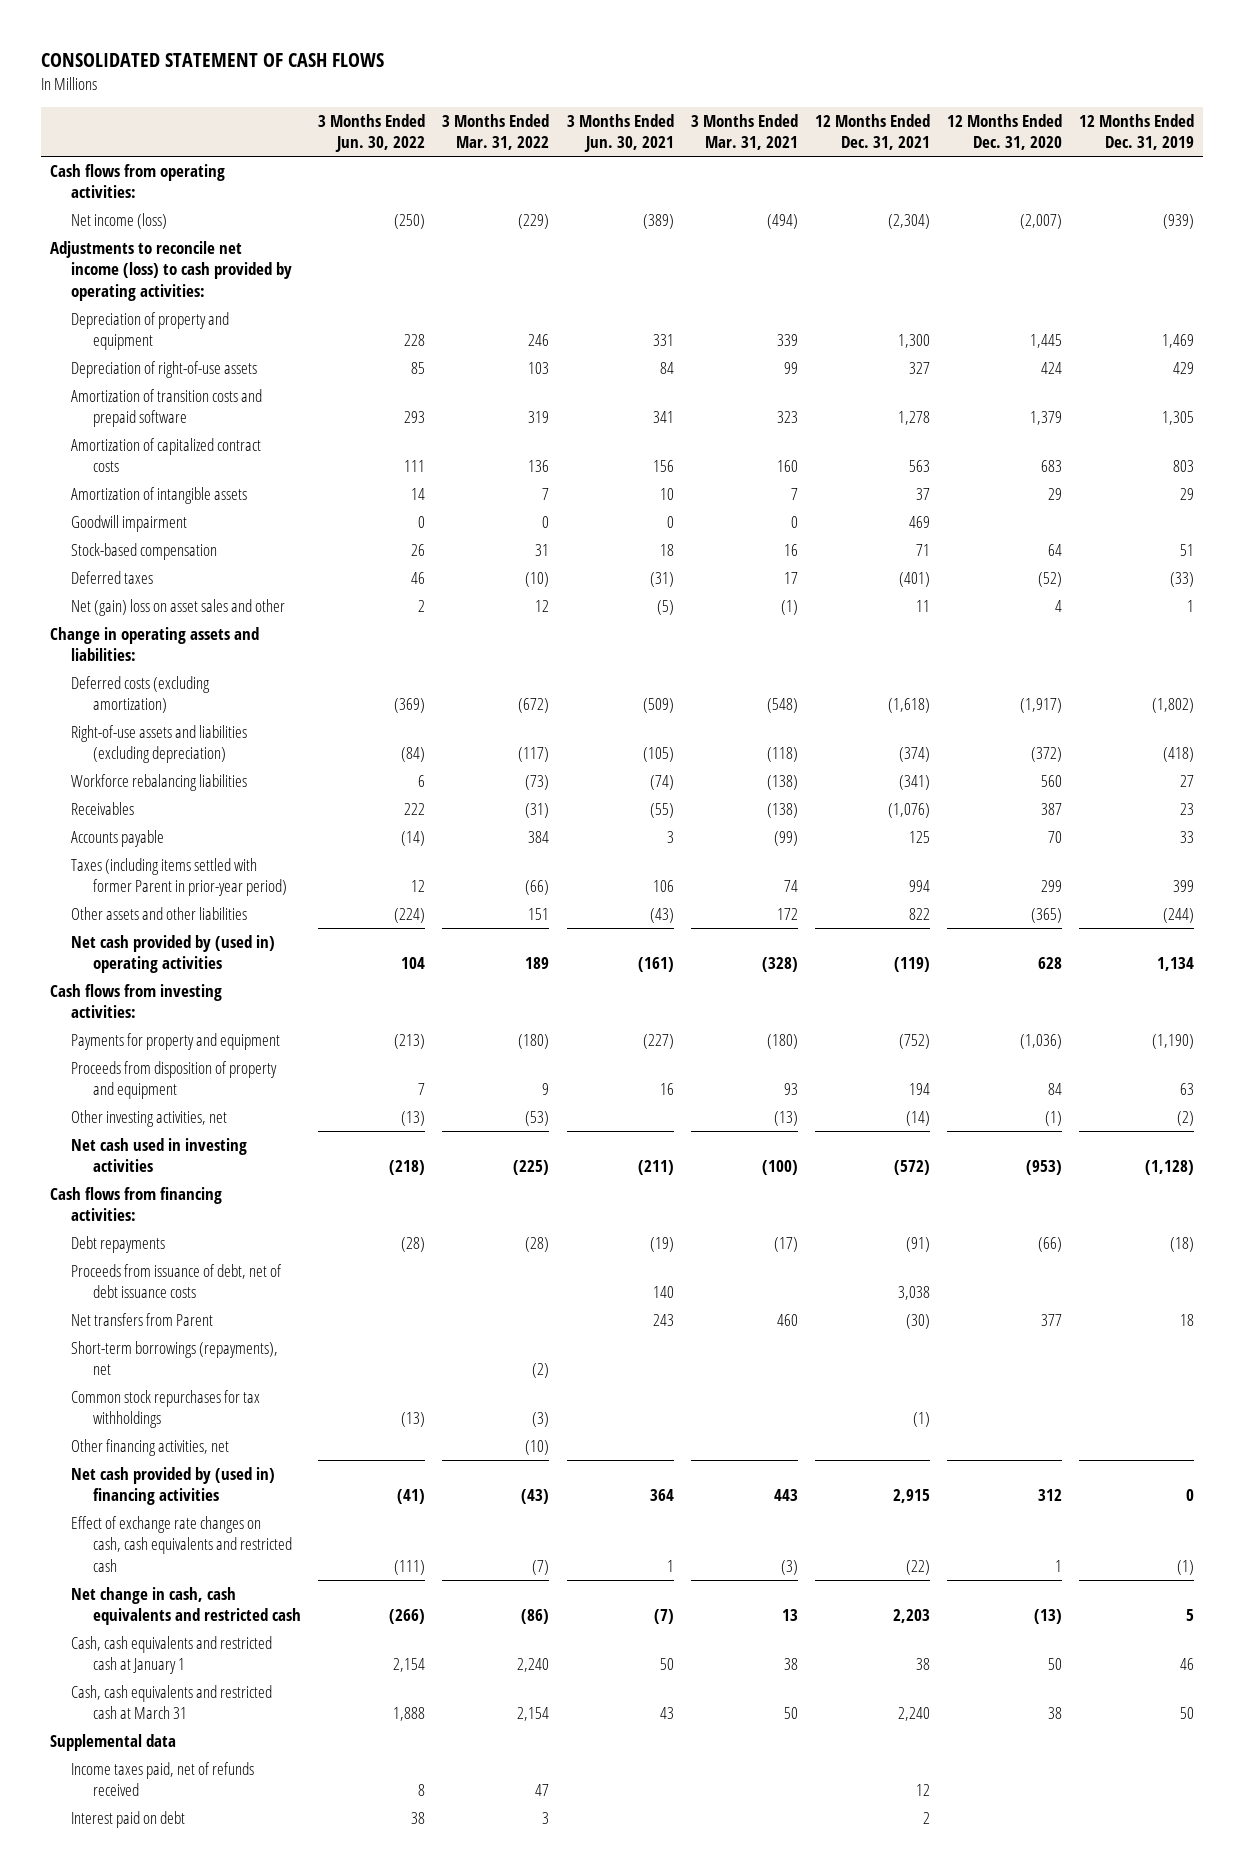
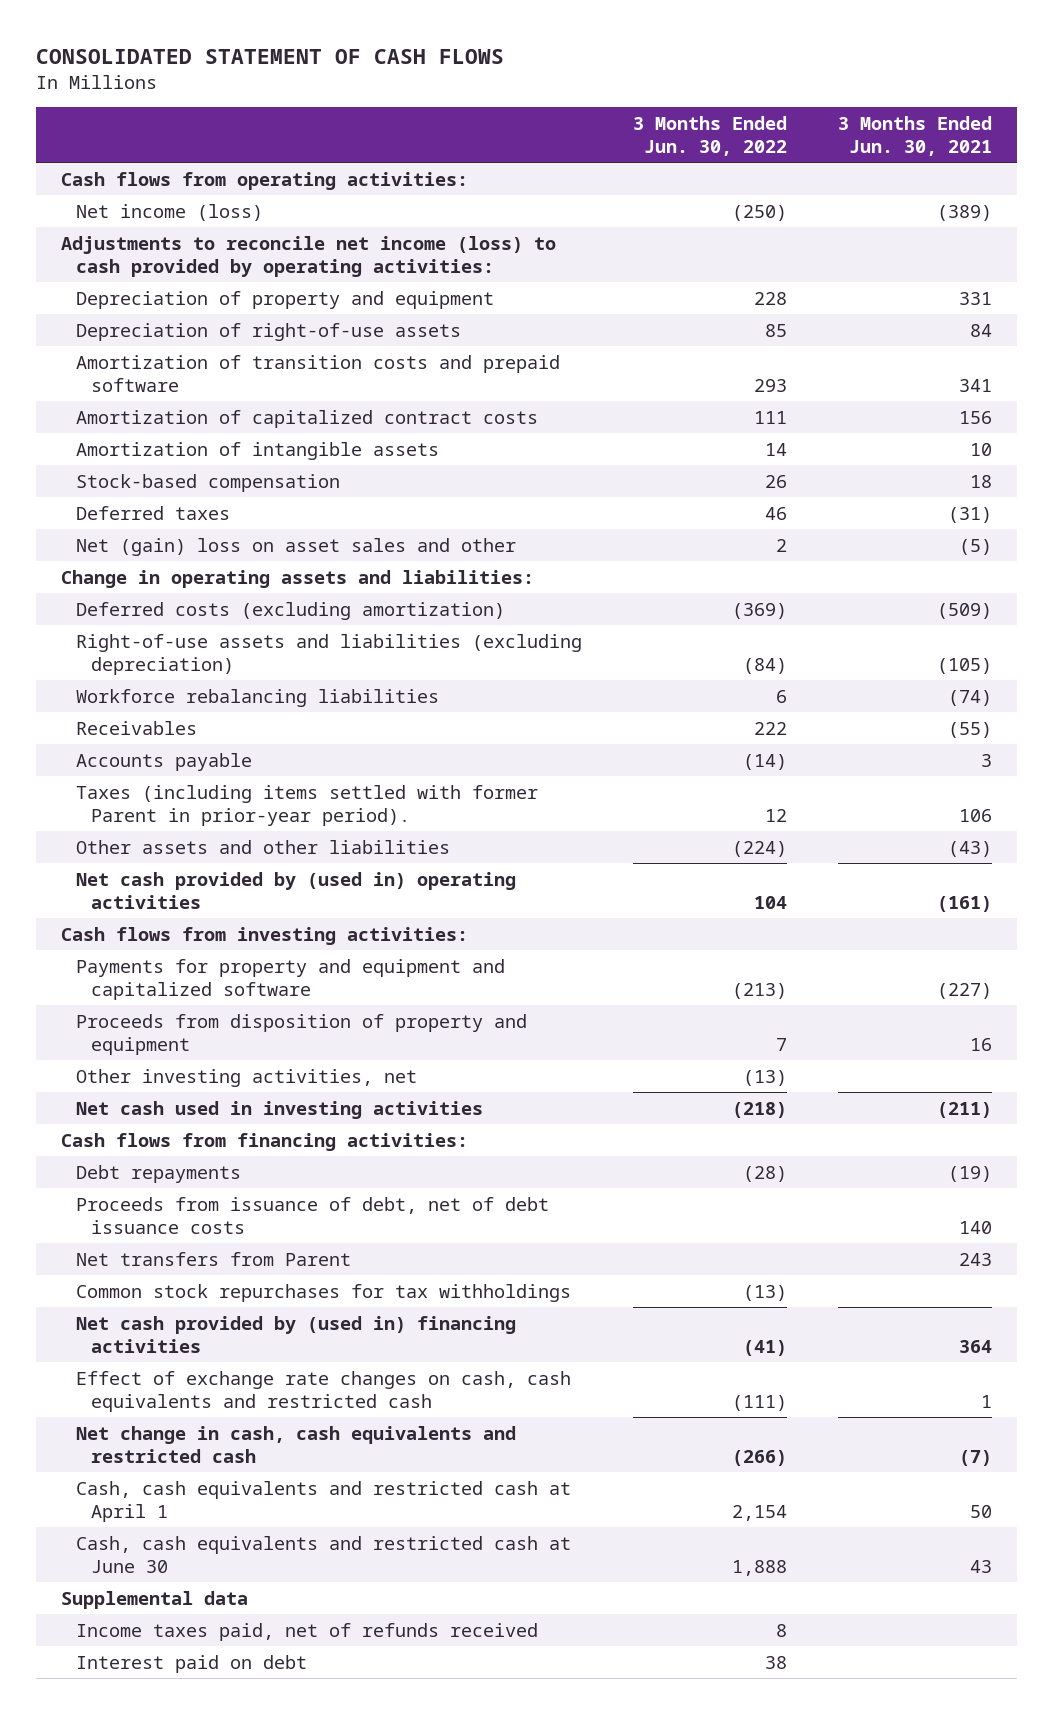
[442,114,550,151] 3 Months Ended Mar. 31, 2022 -> none
[690,114,798,151] 3 Months Ended Mar. 31, 2021 -> none
[814,114,930,151] 12 Months Ended Dec. 31, 2021 -> none
[946,114,1062,151] 12 Months Ended Dec. 31, 2020 -> none
[1079,114,1195,151] 12 Months Ended Dec. 31, 2019 -> none
[71,515,188,533] Goodwill impairment -> none
[71,858,288,897] Taxes (including items settled with former Parent in prior-year period) -> [76,784,539,826] Taxes (including items settled with former Parent in prior-year period).
[71,1033,281,1051] Payments for property and equipment -> [76,958,506,1000] Payments for property and equipment and capitalized software
[71,1341,279,1376] Short-term borrowings (repayments), net -> none
[71,1439,230,1457] Other financing activities, net -> none
[71,1636,273,1675] Cash, cash equivalents and restricted cash at January 1 -> [76,1480,572,1522] Cash, cash equivalents and restricted cash at April 1
[71,1685,273,1720] Cash, cash equivalents and restricted cash at March 31 -> [76,1535,572,1573] Cash, cash equivalents and restricted cash at June 30

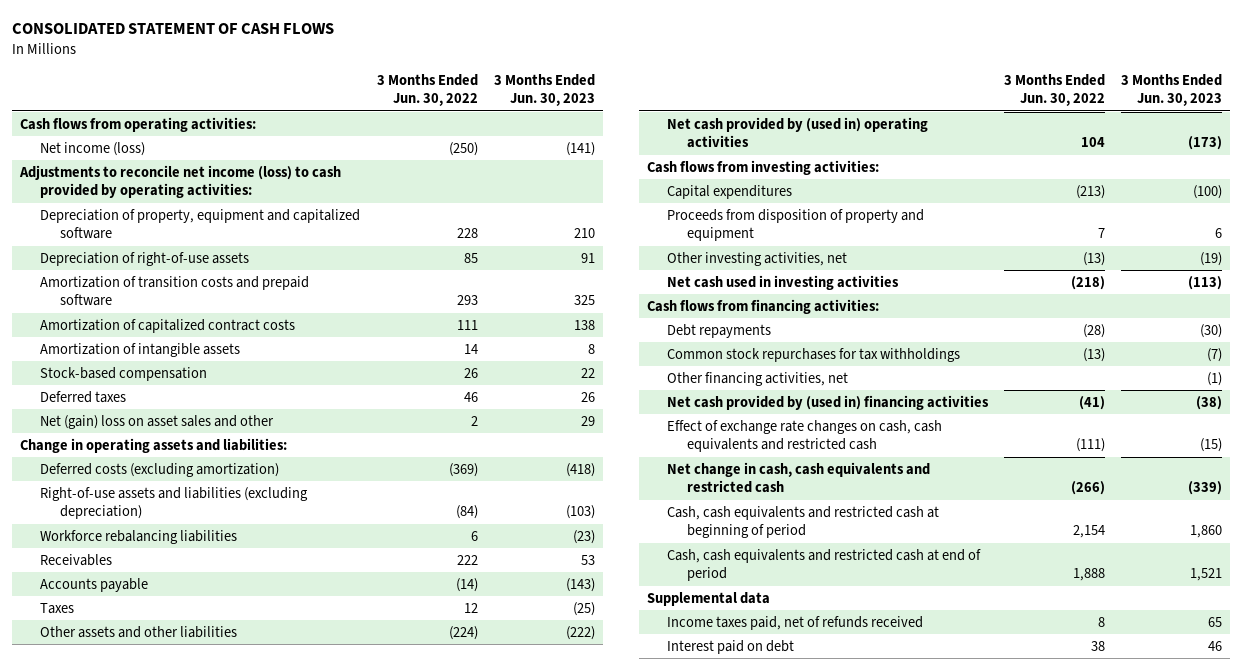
[838,115,993,156] 3 Months Ended Jun. 30, 2021 -> none
none -> [494,73,596,107] 3 Months Ended Jun. 30, 2023
[76,290,495,309] Depreciation of property and equipment -> [40,208,361,240] Depreciation of property, equipment and capitalized software
[76,784,539,826] Taxes (including items settled with former Parent in prior-year period). -> none
none -> [40,602,75,614] Taxes
[76,958,506,1000] Payments for property and equipment and capitalized software -> [666,184,792,199] Capital expenditures
[76,1196,550,1234] Proceeds from issuance of debt, net of debt issuance costs -> none
[76,1251,352,1266] Net transfers from Parent -> none
none -> [666,371,848,386] Other financing activities, net
[76,1480,572,1522] Cash, cash equivalents and restricted cash at April 1 -> [666,505,939,539] Cash, cash equivalents and restricted cash at beginning of period
[76,1535,572,1573] Cash, cash equivalents and restricted cash at June 30 -> [666,548,981,582] Cash, cash equivalents and restricted cash at end of period

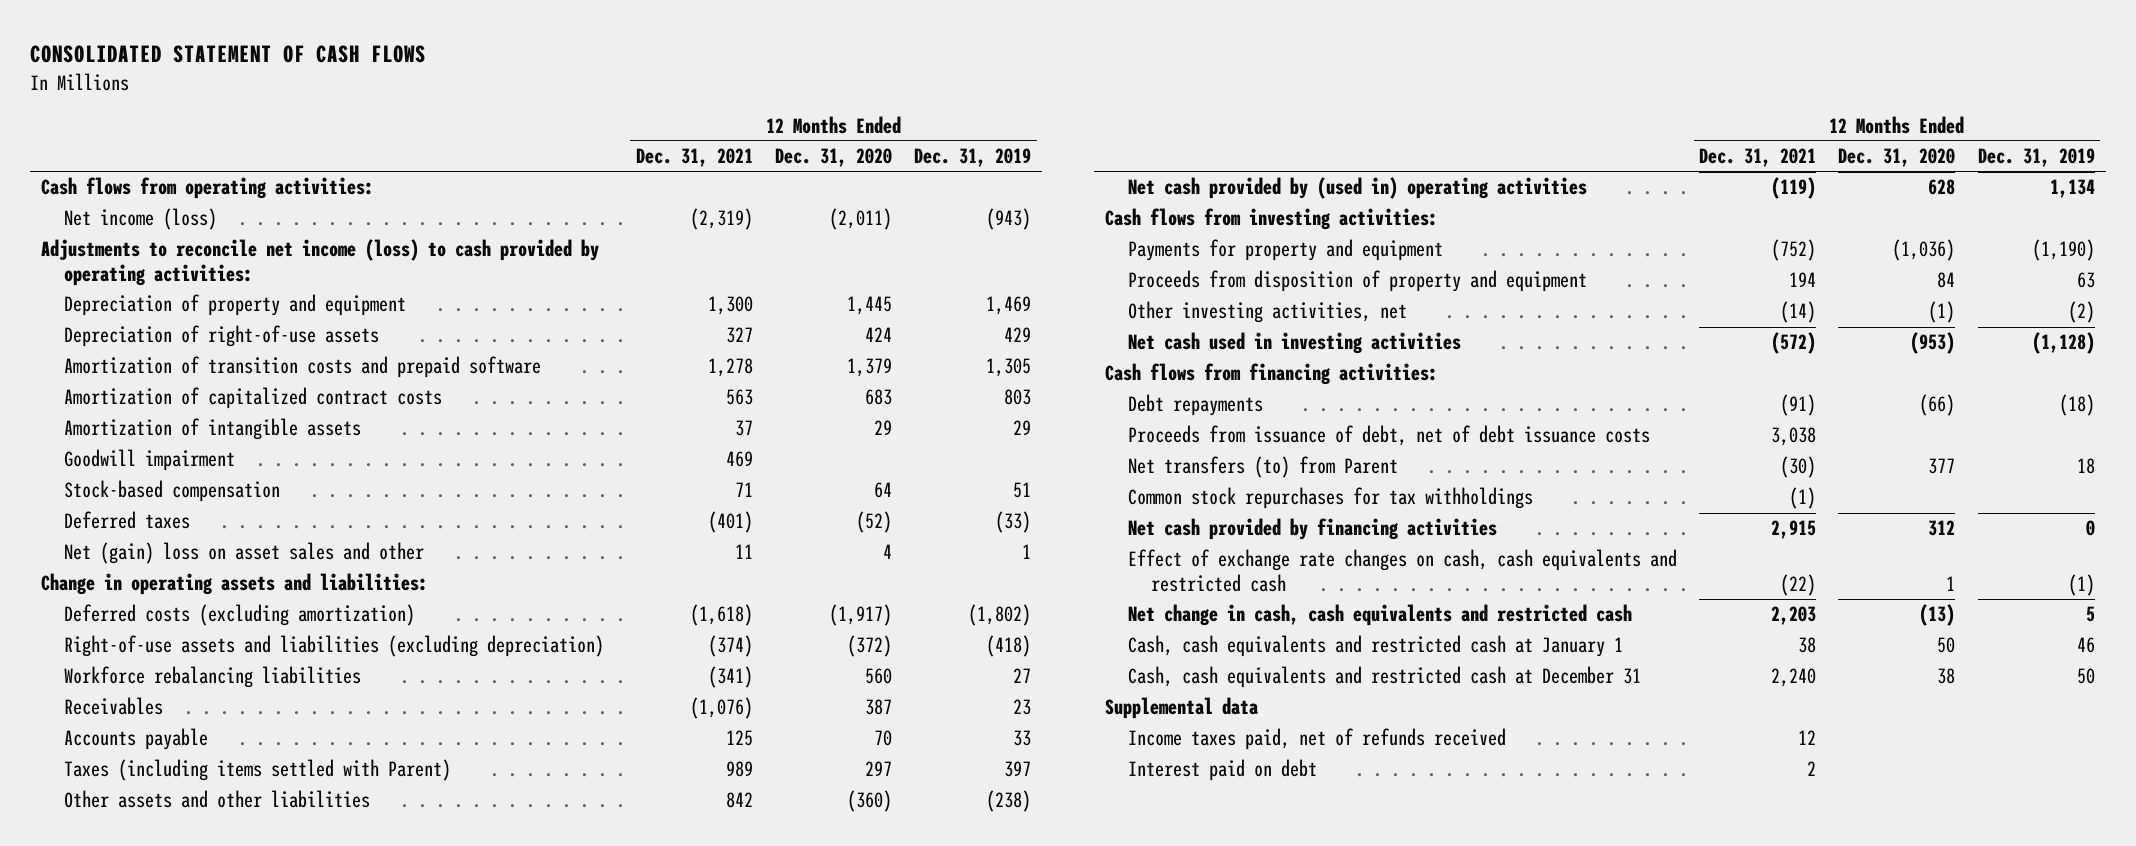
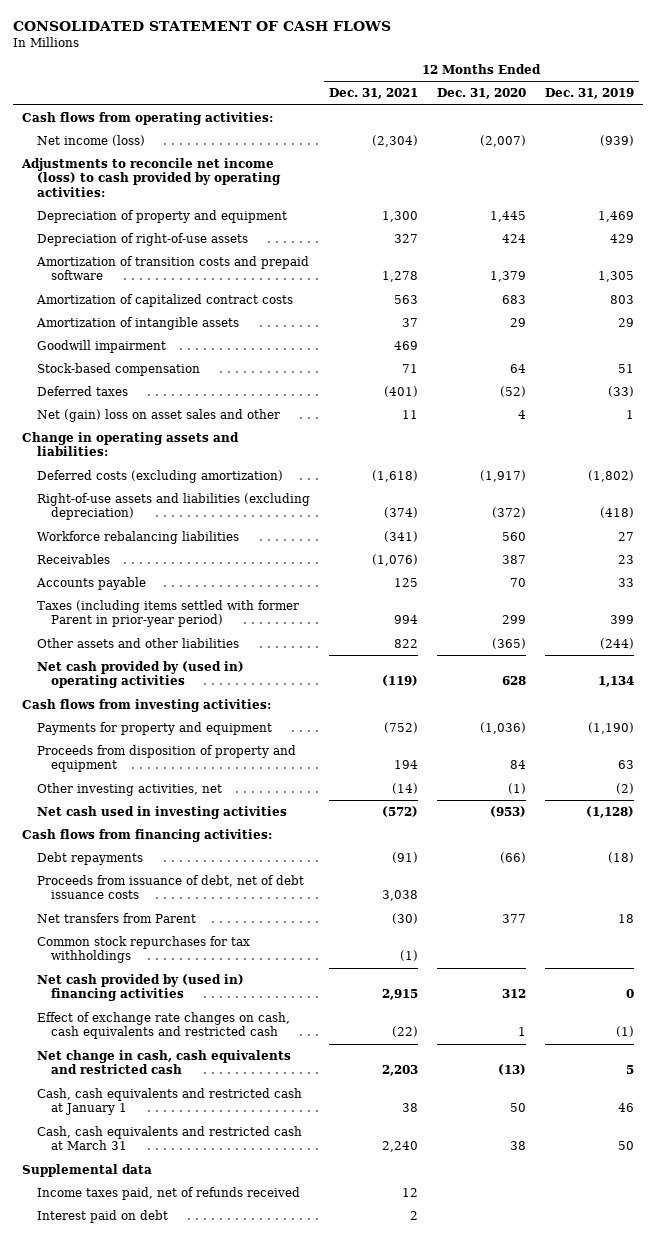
[689,208,753,231] (2,319) -> [371,134,418,147] (2,304)
[829,208,893,231] (2,011) -> [479,134,526,147] (2,007)
[986,208,1032,231] (943) -> [599,134,634,146] (939)
[64,759,452,782] Taxes (including items settled with Parent) -> [36,599,299,628] Taxes (including items settled with former Parent in prior-year period)
[725,761,753,778] 989 -> [393,615,418,625] 994
[865,761,893,777] 297 -> [501,615,526,625] 299
[1004,761,1032,778] 397 -> [609,615,634,625] 399
[725,792,753,809] 842 -> [393,638,418,648] 822
[847,790,893,813] (360) -> [491,637,526,649] (365)
[986,790,1032,813] (238) -> [599,637,634,649] (244)
[1127,456,1398,479] Net transfers (to) from Parent -> [36,912,196,923] Net transfers from Parent
[1127,518,1497,541] Net cash provided by financing activities -> [36,973,244,1002] Net cash provided by (used in) financing activities
[1127,666,1641,689] Cash, cash equivalents and restricted cash at December 31 -> [36,1125,302,1151] Cash, cash equivalents and restricted cash at March 31

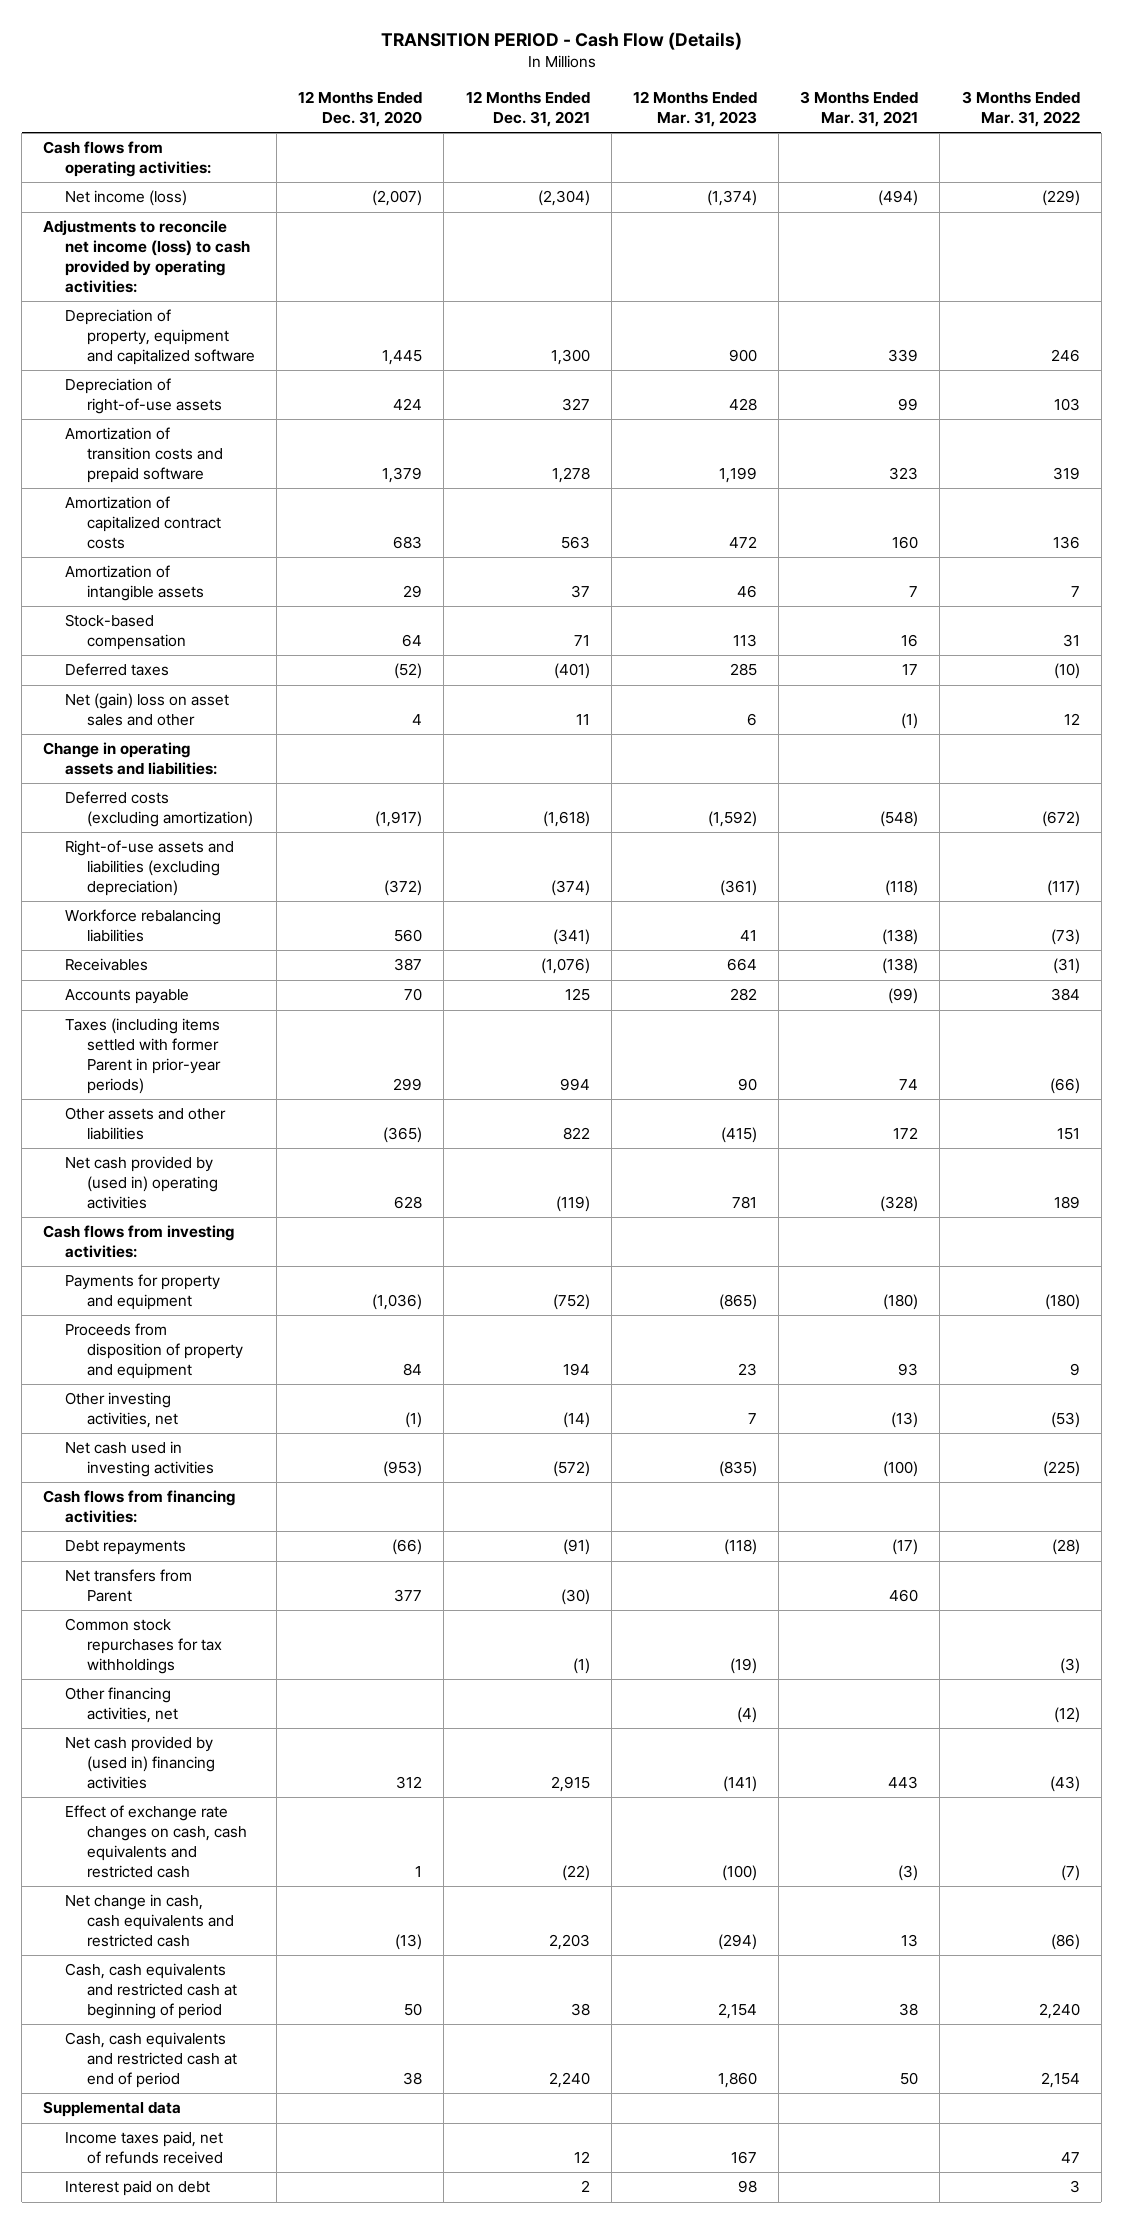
[12,20,391,31] CONSOLIDATED STATEMENT OF CASH FLOWS -> [380,31,742,50] TRANSITION PERIOD - Cash Flow (Details)
[544,88,634,100] Dec. 31, 2019 -> none
none -> [632,91,757,127] 12 Months Ended Mar. 31, 2023
none -> [800,91,919,127] 3 Months Ended Mar. 31, 2021
none -> [961,91,1080,127] 3 Months Ended Mar. 31, 2022
[36,209,287,223] Depreciation of property and equipment -> [65,309,255,365] Depreciation of property, equipment and capitalized software
[36,339,166,353] Goodwill impairment -> none
[36,599,299,628] Taxes (including items settled with former Parent in prior-year period) -> [65,1018,221,1094] Taxes (including items settled with former Parent in prior-year periods)
[36,874,304,900] Proceeds from issuance of debt, net of debt issuance costs -> none
none -> [65,1687,178,1724] Other financing activities, net
[36,1087,302,1116] Cash, cash equivalents and restricted cash at January 1 -> [65,1963,237,2019] Cash, cash equivalents and restricted cash at beginning of period
[36,1125,302,1151] Cash, cash equivalents and restricted cash at March 31 -> [65,2032,237,2088] Cash, cash equivalents and restricted cash at end of period

